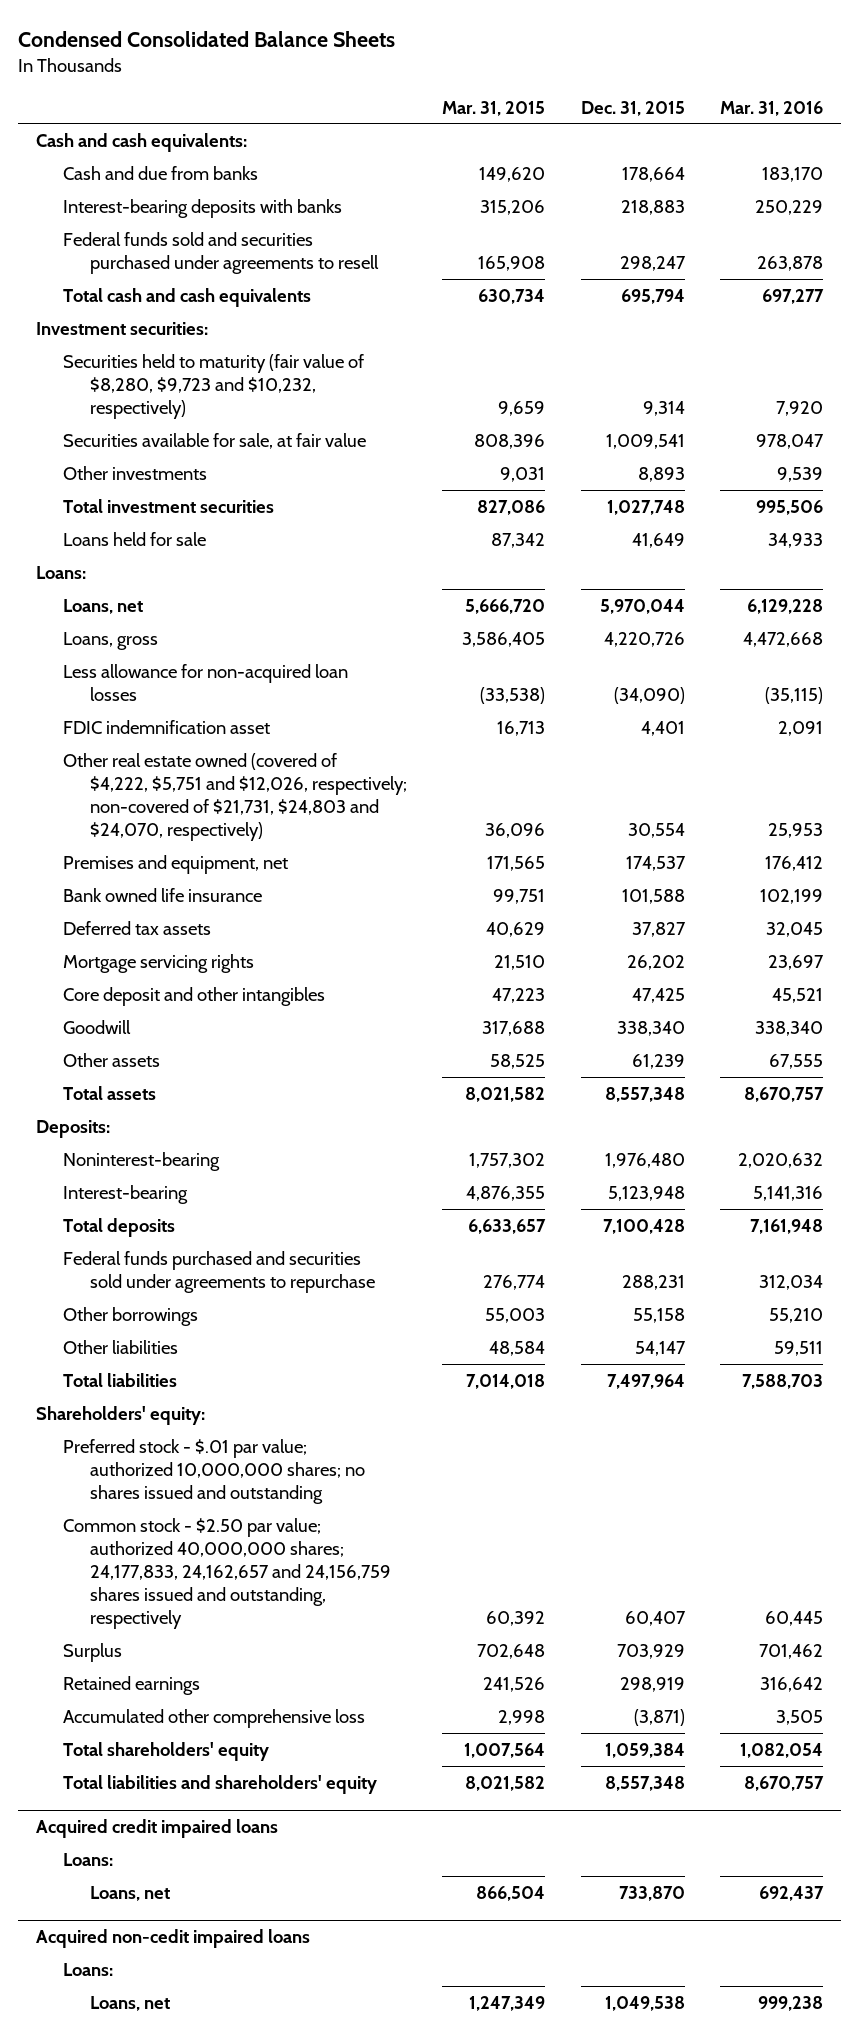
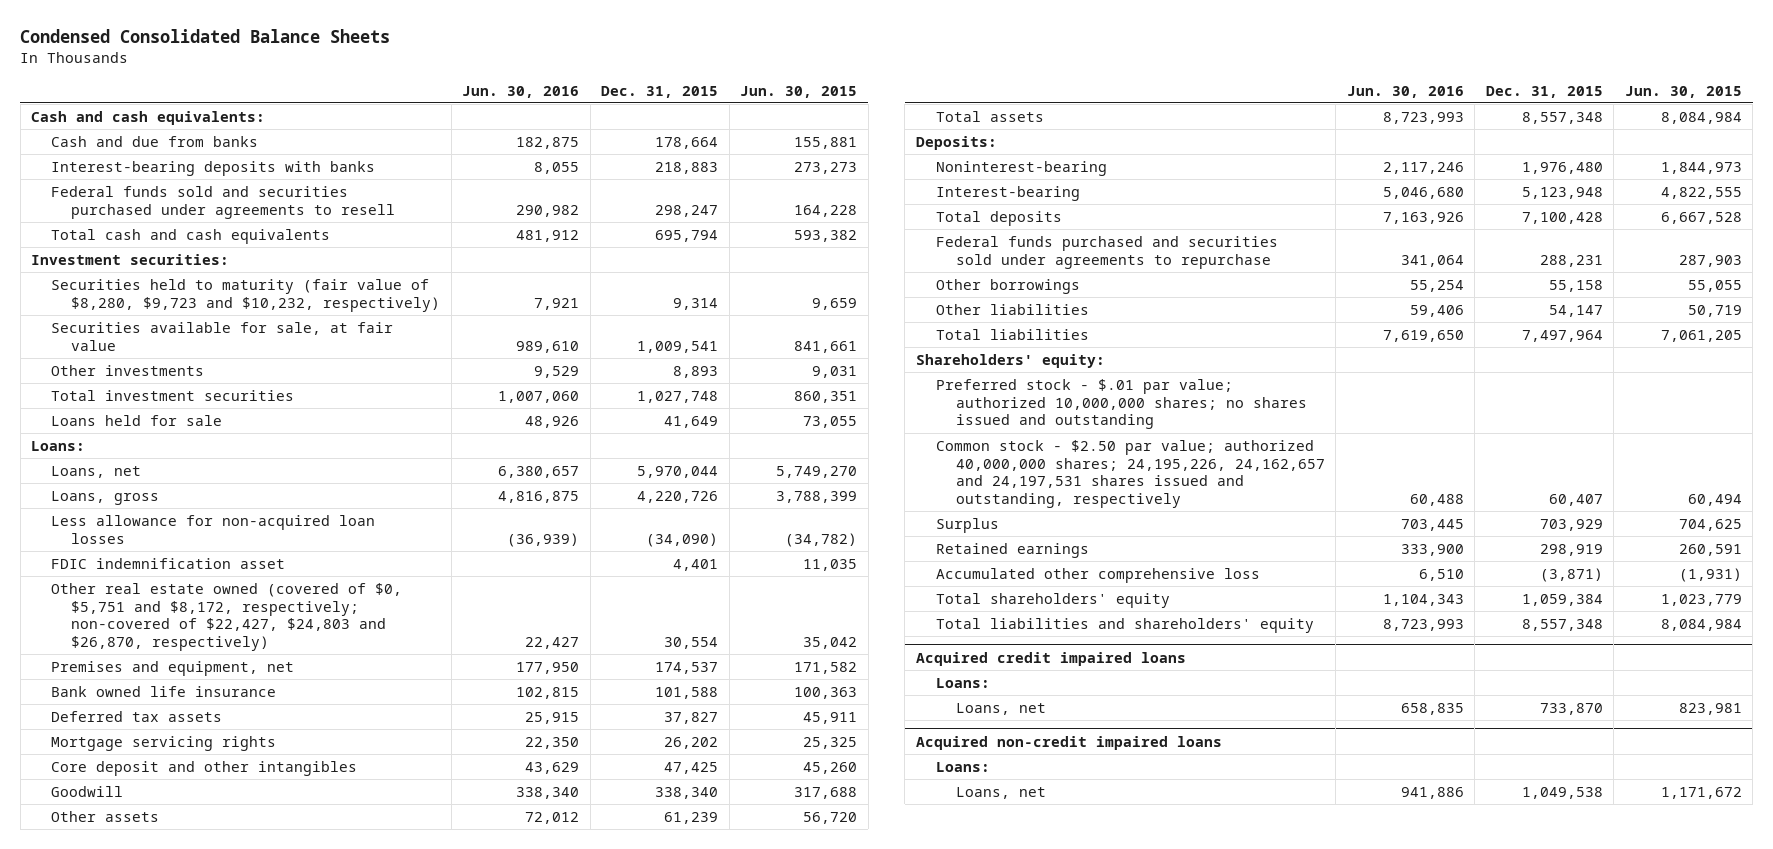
[442,100,546,116] Mar. 31, 2015 -> none
[720,100,824,116] Mar. 31, 2016 -> none
none -> [462,85,580,98] Jun. 30, 2016
none -> [740,85,858,98] Jun. 30, 2015
[62,752,407,842] Other real estate owned (covered of $4,222, $5,751 and $12,026, respectively; non-covered of $21,731, $24,803 and $24,070, respectively) -> [51,582,403,652] Other real estate owned (covered of $0, $5,751 and $8,172, respectively; non-covered of $22,427, $24,803 and $26,870, respectively)
[62,1517,391,1630] Common stock - $2.50 par value; authorized 40,000,000 shares; 24,177,833, 24,162,657 and 24,156,759 shares issued and outstanding, respectively -> [935,439,1326,509] Common stock - $2.50 par value; authorized 40,000,000 shares; 24,195,226, 24,162,657 and 24,197,531 shares issued and outstanding, respectively
[36,1929,311,1949] Acquired non-cedit impaired loans -> [915,735,1222,750] Acquired non-credit impaired loans

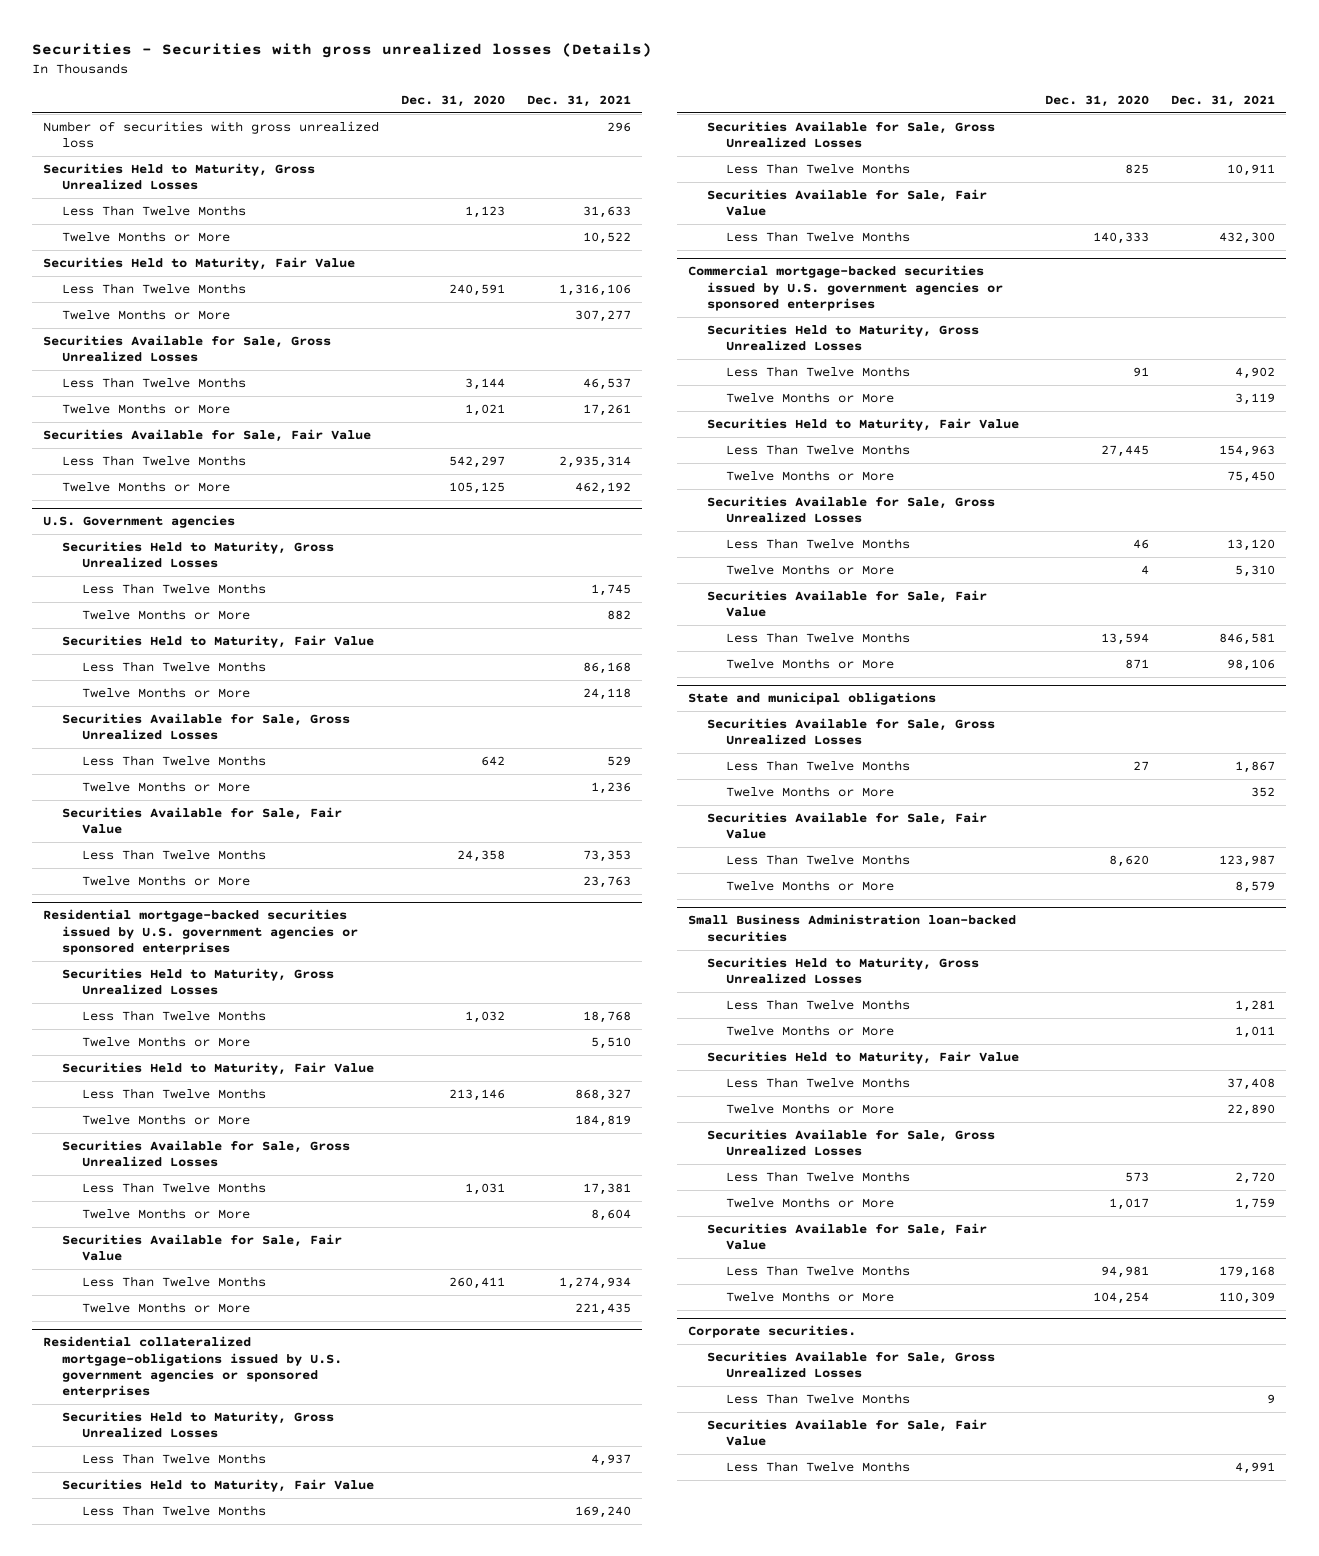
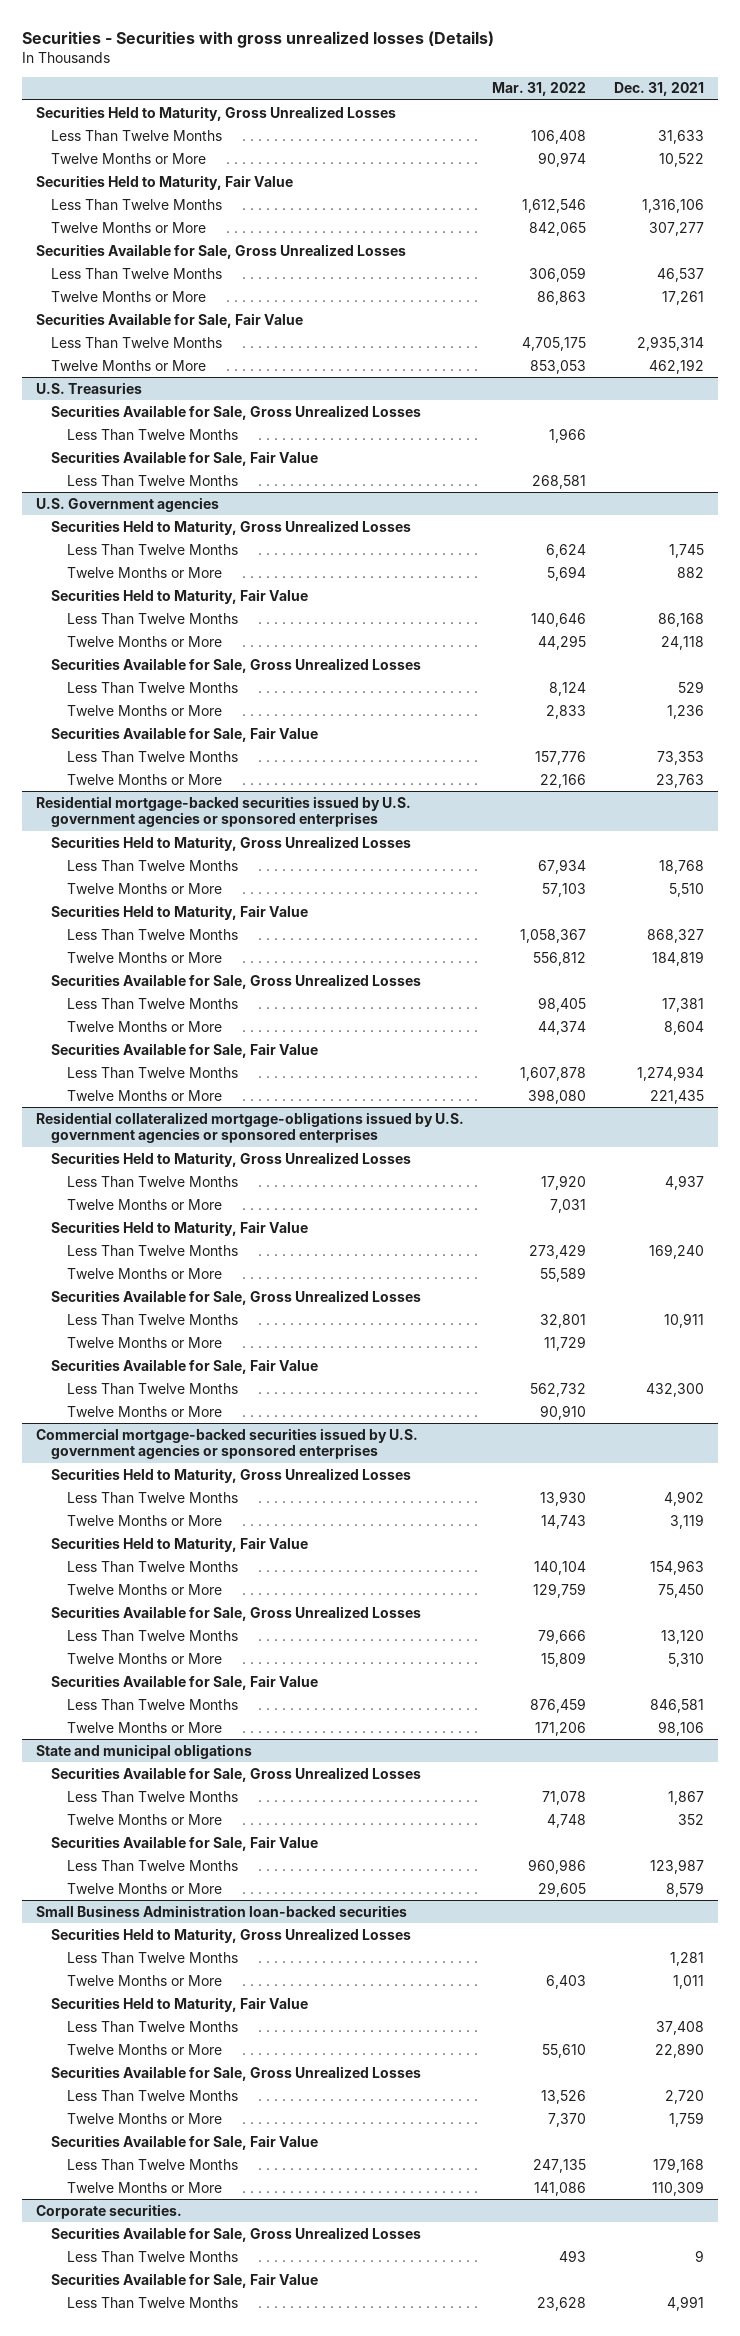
[401,94,506,107] Dec. 31, 2020 -> none
none -> [491,82,586,97] Mar. 31, 2022
[43,121,380,149] Number of securities with gross unrealized loss -> none
none -> [35,381,142,394] U.S. Treasuries
none -> [51,404,422,420] Securities Available for Sale, Gross Unrealized Losses
none -> [66,428,238,441] Less Than Twelve Months
none -> [51,450,319,466] Securities Available for Sale, Fair Value
none -> [66,474,238,487] Less Than Twelve Months
none -> [66,1198,222,1210] Twelve Months or More
none -> [66,1267,222,1279] Twelve Months or More
none -> [66,1336,222,1348] Twelve Months or More
none -> [66,1405,222,1417] Twelve Months or More

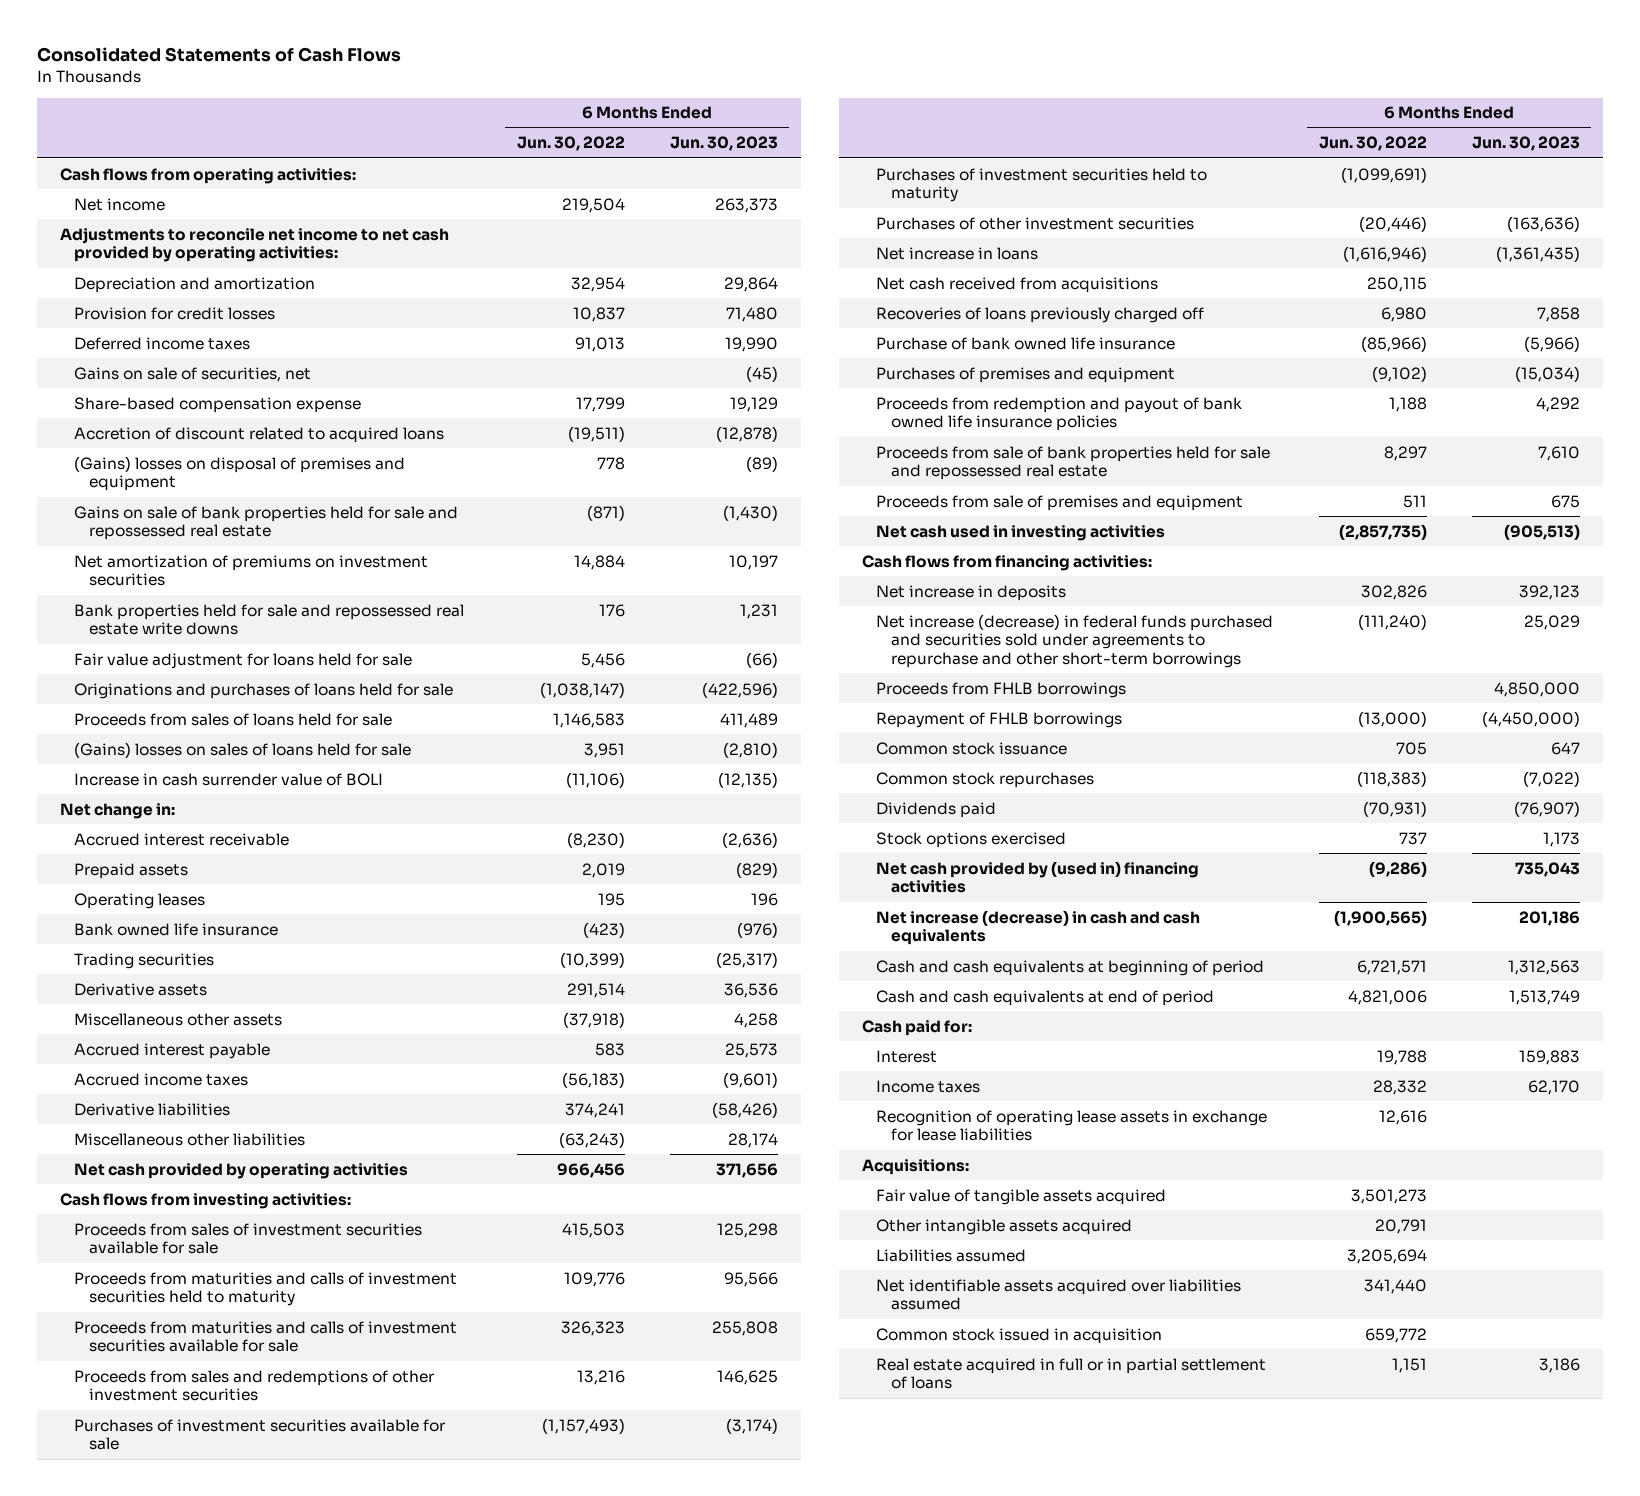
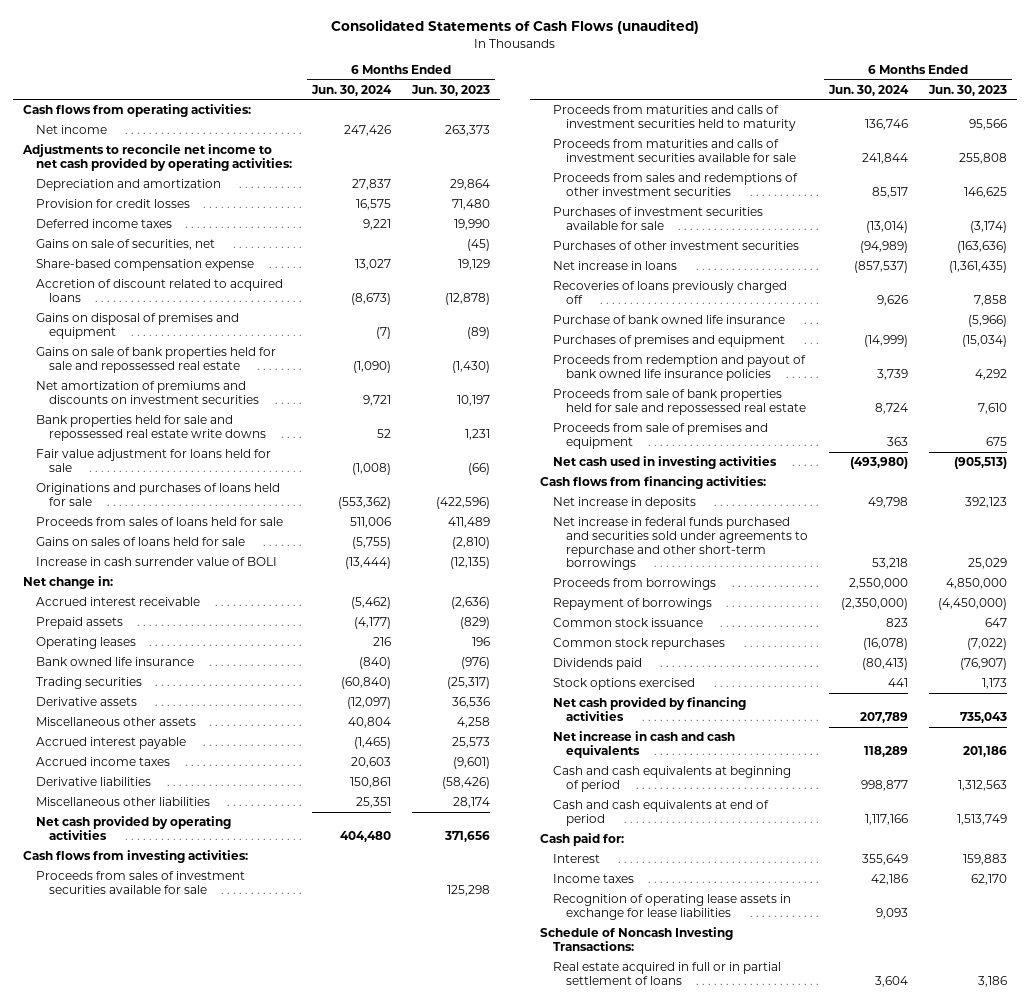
[37,47,402,63] Consolidated Statements of Cash Flows -> [330,19,699,35] Consolidated Statements of Cash Flows (unaudited)
[516,136,625,152] Jun. 30, 2022 -> none
none -> [311,84,393,96] Jun. 30, 2024
[74,455,406,492] (Gains) losses on disposal of premises and equipment -> [36,313,240,339] Gains on disposal of premises and equipment
[74,554,429,587] Net amortization of premiums on investment securities -> [36,381,260,404] Net amortization of premiums and discounts on investment securities
[74,741,412,758] (Gains) losses on sales of loans held for sale -> [36,537,246,547] Gains on sales of loans held for sale
[876,167,1208,203] Purchases of investment securities held to maturity -> none
[876,276,1159,293] Net cash received from acquisitions -> none
[876,613,1274,668] Net increase (decrease) in federal funds purchased and securities sold under agreements to repurchase and other short-term borrowings -> [553,517,809,571] Net increase in federal funds purchased and securities sold under agreements to repurchase and other short-term borrowings
[876,681,1127,698] Proceeds from FHLB borrowings -> [553,578,717,591] Proceeds from borrowings
[876,711,1123,728] Repayment of FHLB borrowings -> [553,598,713,611] Repayment of borrowings
[876,860,1200,894] Net cash provided by (used in) financing activities -> [553,697,747,721] Net cash provided by financing activities
[876,909,1201,946] Net increase (decrease) in cash and cash equivalents -> [553,731,736,758] Net increase in cash and cash equivalents
[861,1158,969,1175] Acquisitions: -> none
[876,1188,1167,1205] Fair value of tangible assets acquired -> none
[876,1218,1133,1235] Other intangible assets acquired -> none
[876,1248,1027,1262] Liabilities assumed -> none
[876,1278,1242,1311] Net identifiable assets acquired over liabilities assumed -> none
[876,1327,1163,1344] Common stock issued in acquisition -> none
none -> [540,927,734,951] Schedule of Noncash Investing Transactions:

